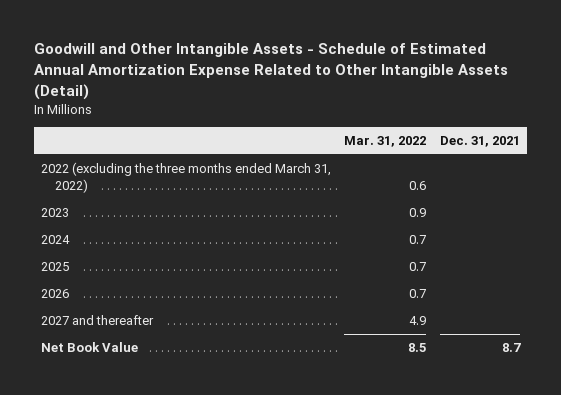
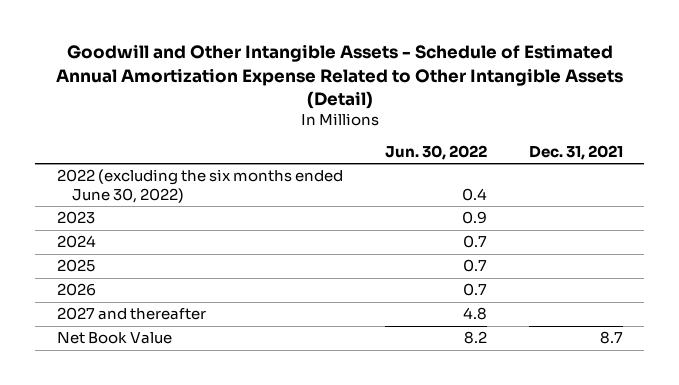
[344,135,427,147] Mar. 31, 2022 -> none
none -> [384,144,487,160] Jun. 30, 2022
[40,162,331,193] 2022 (excluding the three months ended March 31, 2022) -> [56,169,343,203] 2022 (excluding the six months ended June 30, 2022)

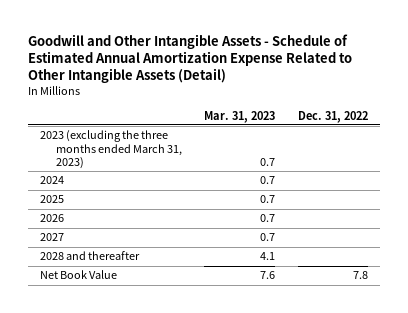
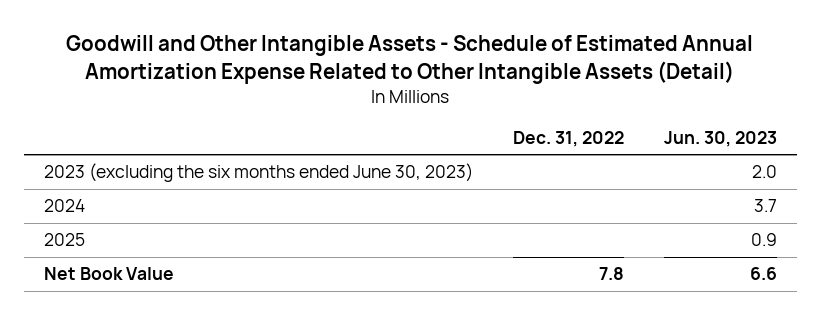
[204,110,276,123] Mar. 31, 2023 -> none
none -> [663,130,777,147] Jun. 30, 2023
[39,130,182,169] 2023 (excluding the three months ended March 31, 2023) -> [43,163,473,183] 2023 (excluding the six months ended June 30, 2023)
[39,214,64,223] 2026 -> none
[39,233,64,242] 2027 -> none
[39,251,140,261] 2028 and thereafter -> none

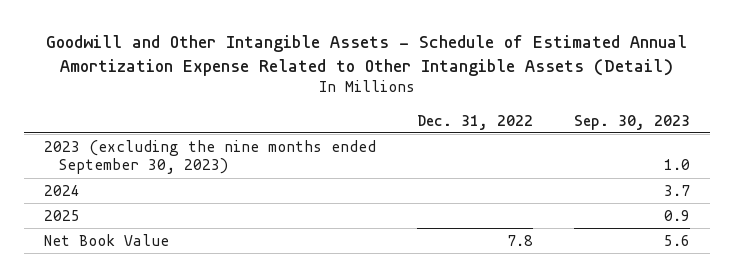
[663,130,777,147] Jun. 30, 2023 -> none
none -> [573,114,690,130] Sep. 30, 2023
[43,163,473,183] 2023 (excluding the six months ended June 30, 2023) -> [44,139,377,175] 2023 (excluding the nine months ended September 30, 2023)

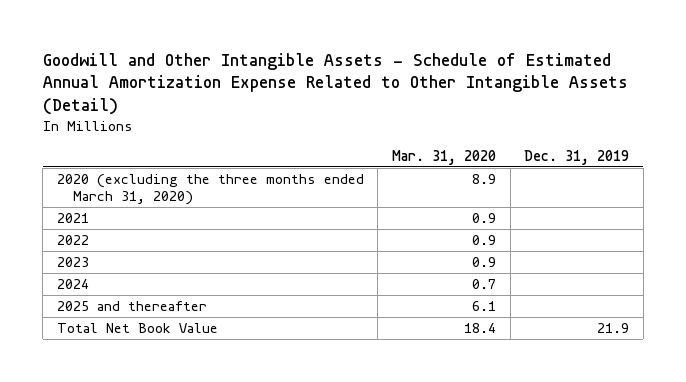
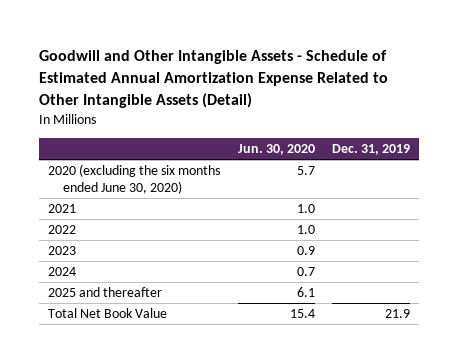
[392,150,497,166] Mar. 31, 2020 -> none
none -> [237,143,315,155] Jun. 30, 2020
[56,173,364,206] 2020 (excluding the three months ended March 31, 2020) -> [47,164,220,195] 2020 (excluding the six months ended June 30, 2020)

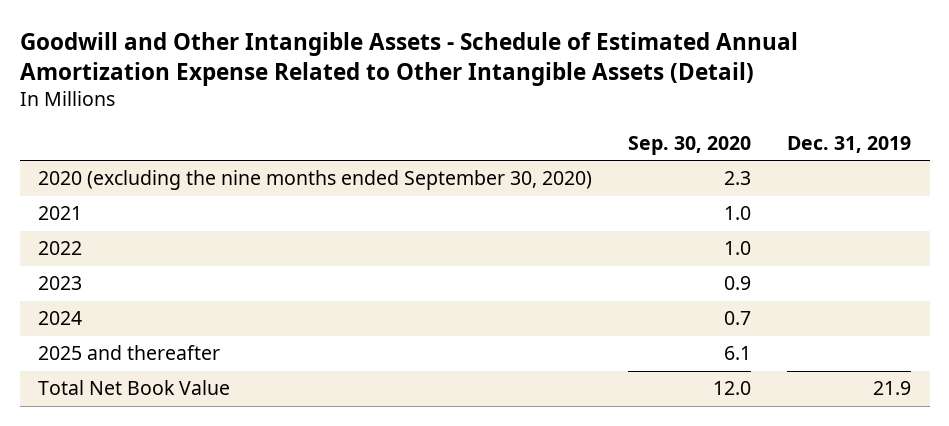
[237,143,315,155] Jun. 30, 2020 -> none
none -> [628,135,752,155] Sep. 30, 2020
[47,164,220,195] 2020 (excluding the six months ended June 30, 2020) -> [37,170,592,191] 2020 (excluding the nine months ended September 30, 2020)

